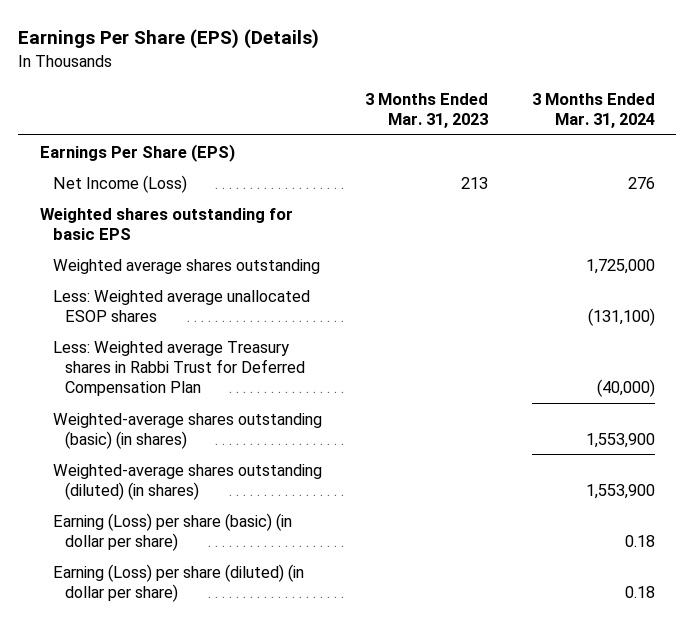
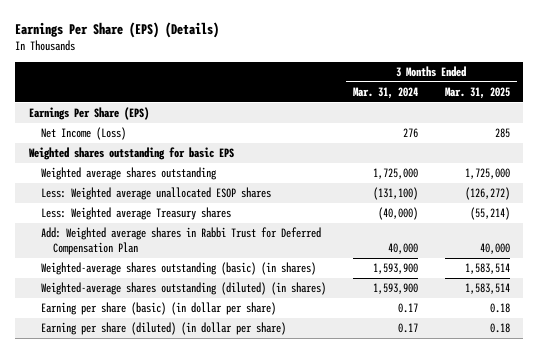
[365,92,489,128] 3 Months Ended Mar. 31, 2023 -> none
none -> [444,87,510,100] Mar. 31, 2025
none -> [40,207,231,221] Less: Weighted average Treasury shares
[52,340,306,396] Less: Weighted average Treasury shares in Rabbi Trust for Deferred Compensation Plan -> [40,227,321,255] Add: Weighted average shares in Rabbi Trust for Deferred Compensation Plan
[596,378,655,397] (40,000) -> [387,242,418,254] 40,000
[585,432,655,448] 1,553,900 -> [372,263,418,275] 1,593,900
[585,483,655,499] 1,553,900 -> [372,283,418,295] 1,593,900
[52,512,292,551] Earning (Loss) per share (basic) (in dollar per share) -> [40,302,276,316] Earning per share (basic) (in dollar per share)
[624,534,655,547] 0.18 -> [397,303,418,314] 0.17
[52,563,304,602] Earning (Loss) per share (diluted) (in dollar per share) -> [40,322,286,336] Earning per share (diluted) (in dollar per share)
[624,585,655,598] 0.18 -> [397,323,418,334] 0.17

